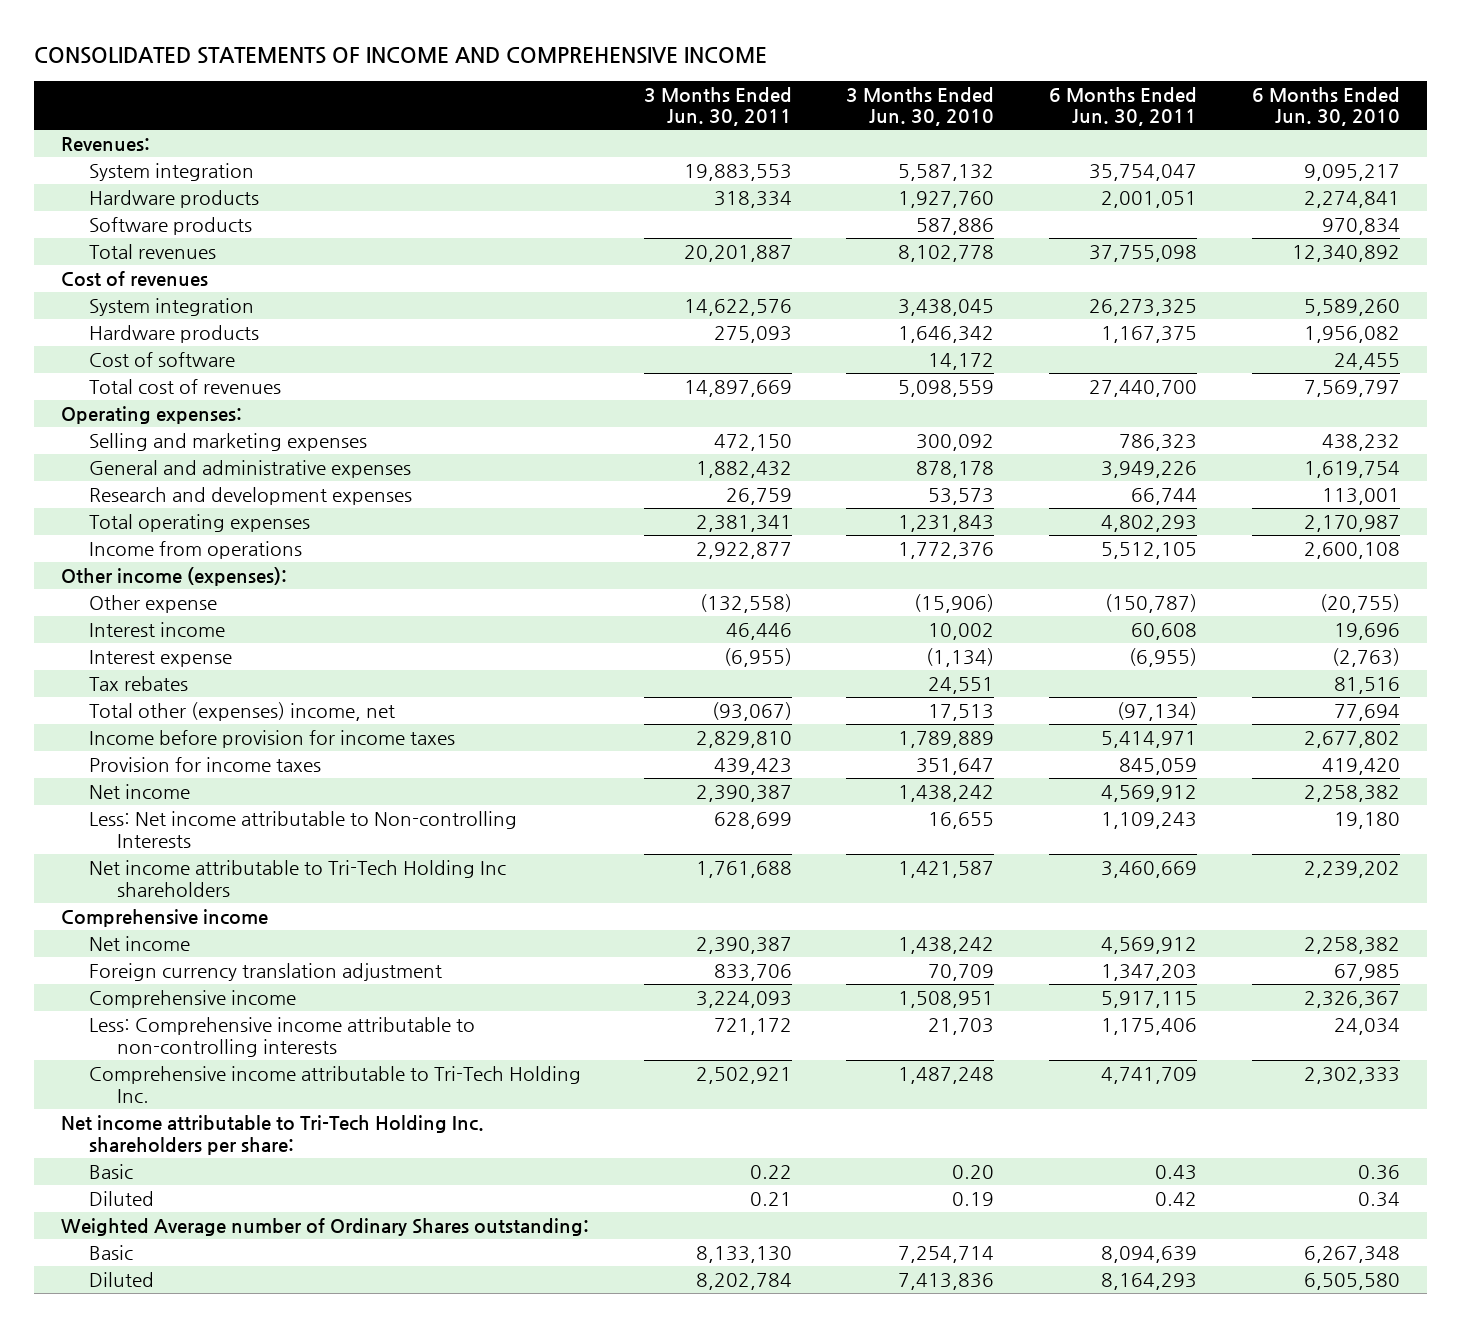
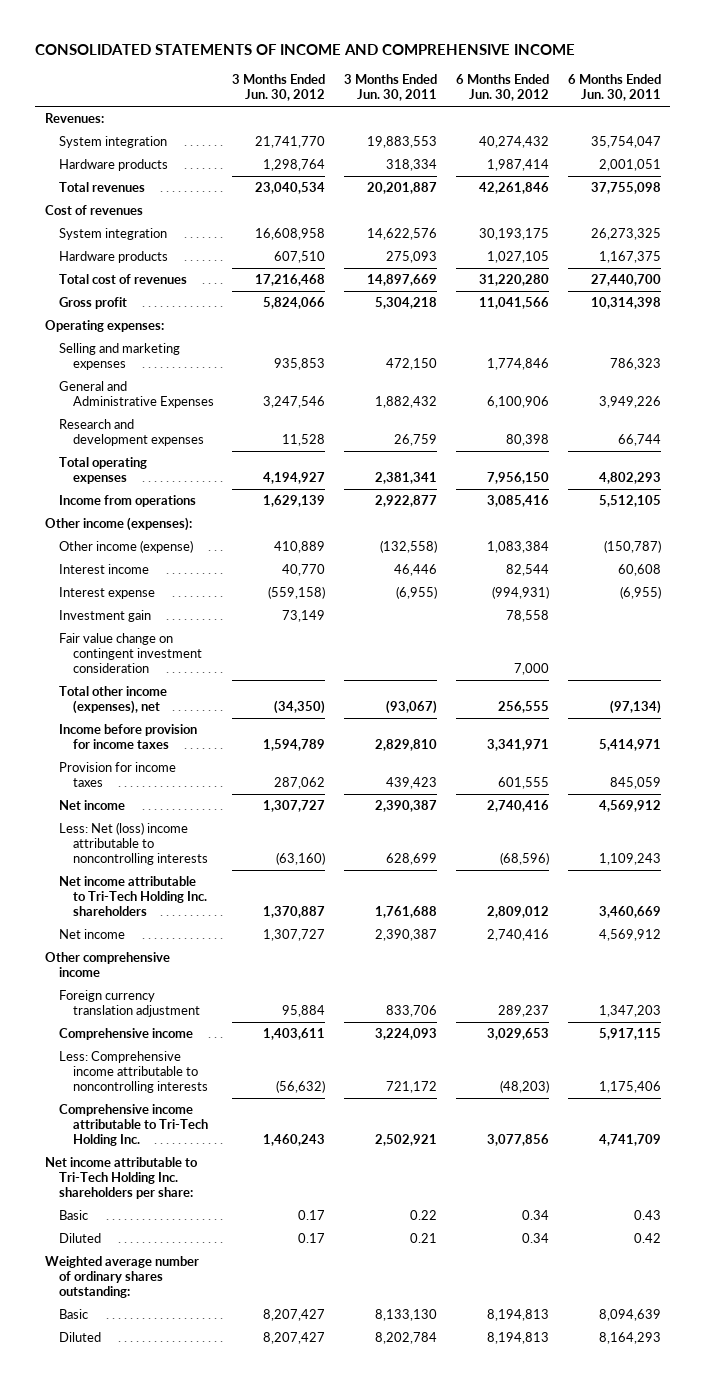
[846,86,995,127] 3 Months Ended Jun. 30, 2010 -> none
[1251,86,1400,127] 6 Months Ended Jun. 30, 2010 -> none
none -> [232,74,326,102] 3 Months Ended Jun. 30, 2012
none -> [455,74,549,102] 6 Months Ended Jun. 30, 2012
[88,217,252,236] Software products -> none
[88,352,235,368] Cost of software -> none
none -> [58,297,127,310] Gross profit
[88,460,411,479] General and administrative expenses -> [58,381,214,409] General and Administrative Expenses
[88,595,217,614] Other expense -> [58,540,193,554] Other income (expense)
[88,676,188,692] Tax rebates -> none
none -> [58,610,151,623] Investment gain
none -> [58,633,202,674] Fair value change on contingent investment consideration
[88,702,395,722] Total other (expenses) income, net -> [58,686,167,715] Total other income (expenses), net
[61,909,269,928] Comprehensive income -> none
[88,811,517,848] Less: Net income attributable to Non-controlling Interests -> [58,822,208,866] Less: Net (loss) income attributable to noncontrolling interests
[88,860,506,897] Net income attributable to Tri-Tech Holding Inc shareholders -> [58,876,207,917] Net income attributable to Tri-Tech Holding Inc. shareholders
none -> [44,952,170,978] Other comprehensive income
[88,1017,475,1057] Less: Comprehensive income attributable to non-controlling interests -> [58,1051,208,1094] Less: Comprehensive income attributable to noncontrolling interests
[61,1218,590,1237] Weighted Average number of Ordinary Shares outstanding: -> [44,1256,199,1299] Weighted average number of ordinary shares outstanding:

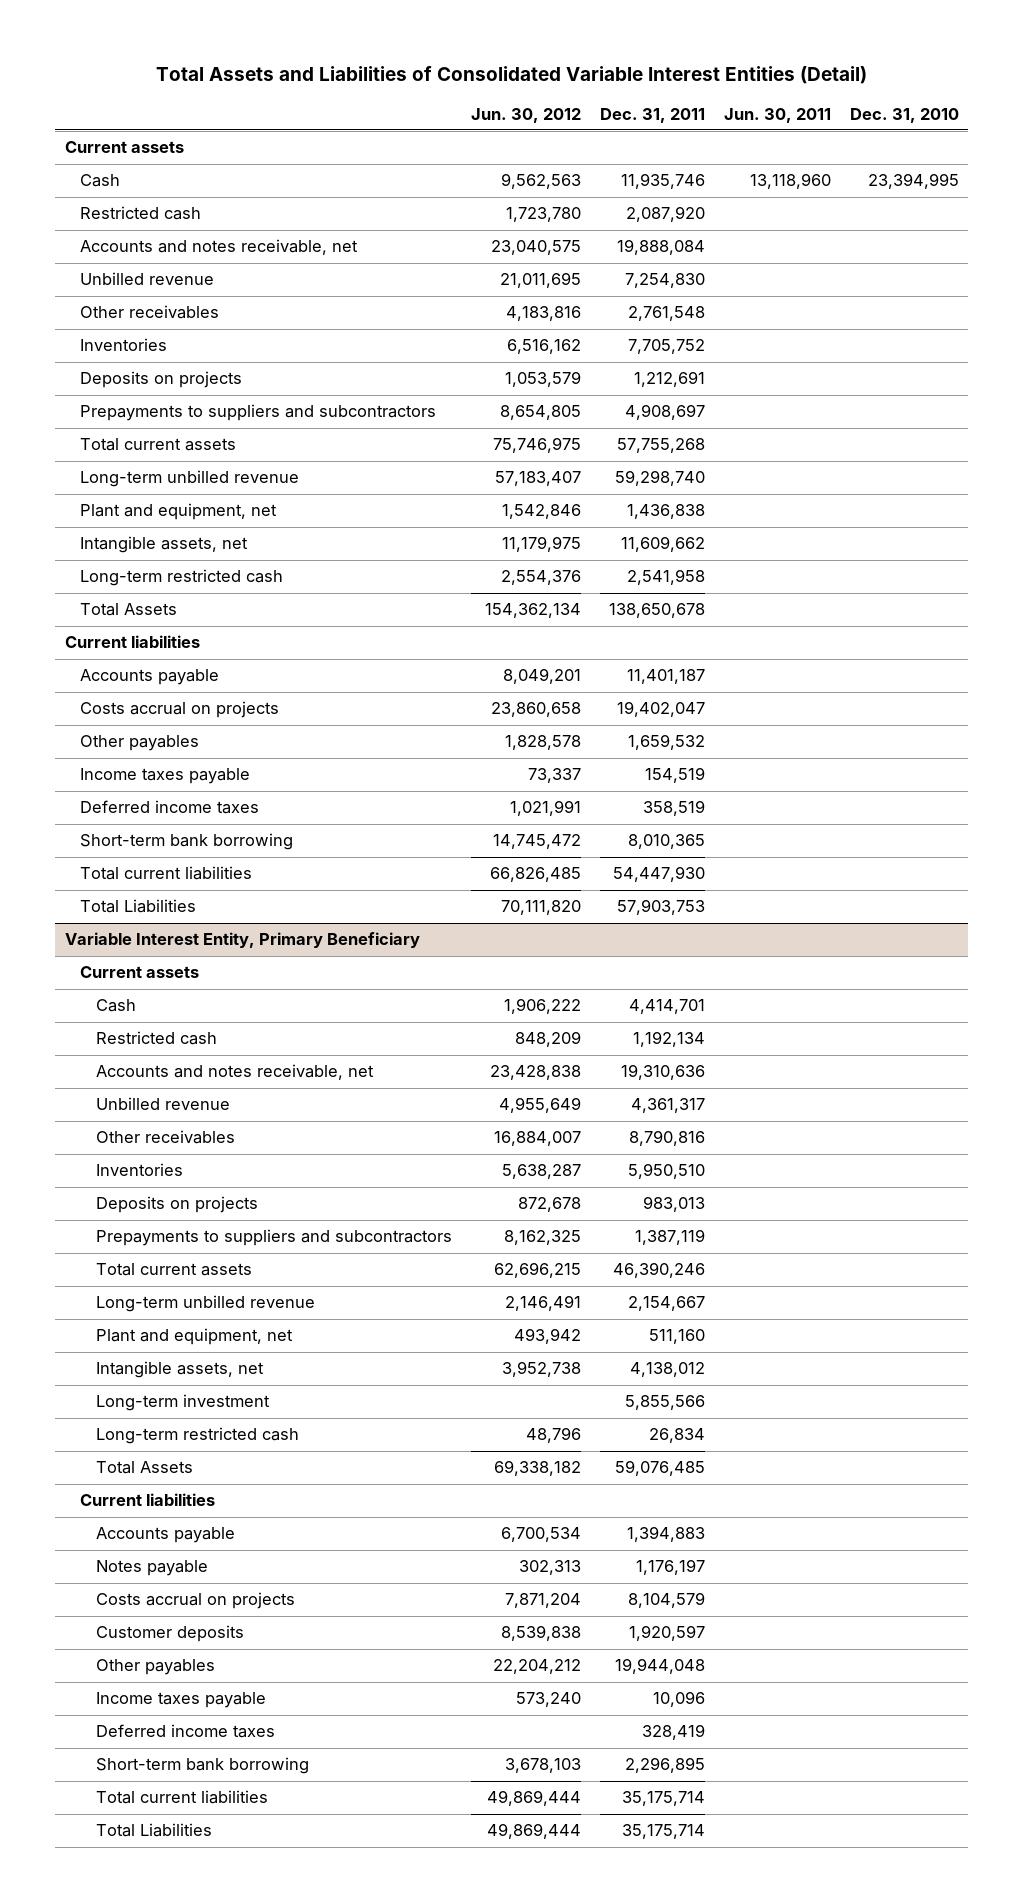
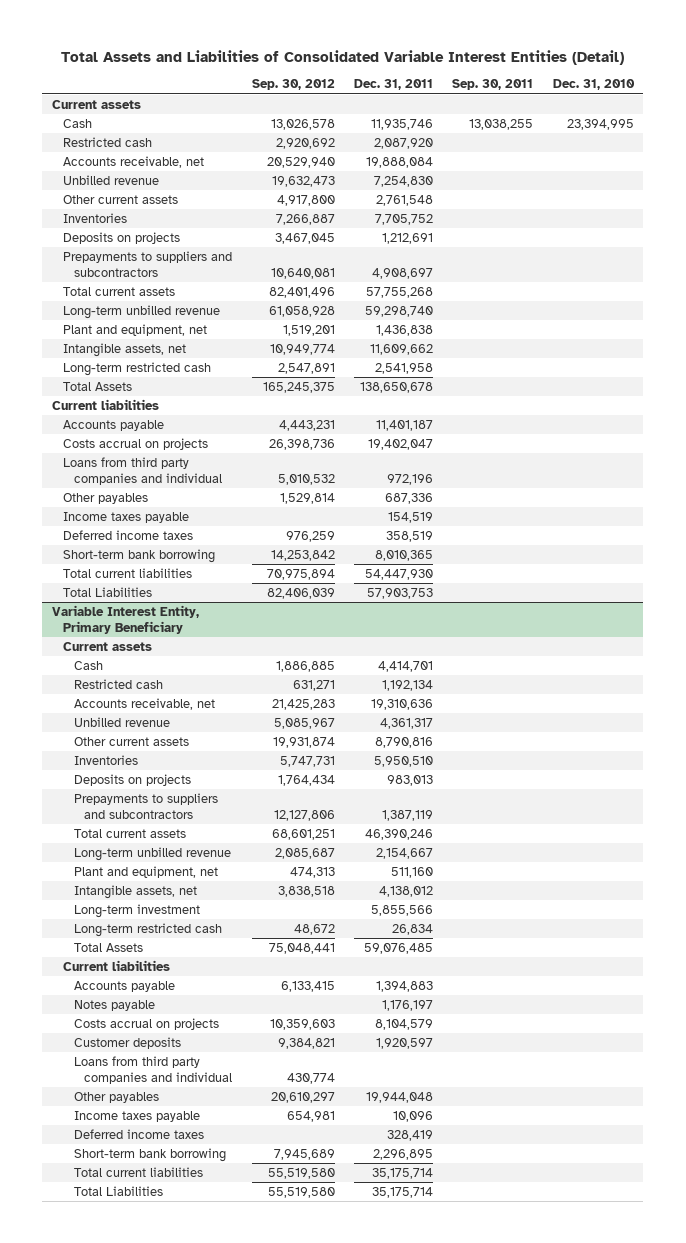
[470,107,581,123] Jun. 30, 2012 -> none
[723,107,831,123] Jun. 30, 2011 -> none
none -> [251,79,335,91] Sep. 30, 2012
none -> [452,79,534,91] Sep. 30, 2011
[80,239,359,256] Accounts and notes receivable, net -> [62,155,204,168] Accounts receivable, net
[80,305,220,320] Other receivables -> [62,194,178,204] Other current assets
none -> [62,456,222,485] Loans from third party companies and individual
[627,734,705,751] 1,659,532 -> [384,492,433,504] 687,336
[95,1064,374,1081] Accounts and notes receivable, net -> [73,697,215,710] Accounts receivable, net
[95,1130,235,1145] Other receivables -> [73,736,189,746] Other current assets
none -> [73,1055,233,1084] Loans from third party companies and individual

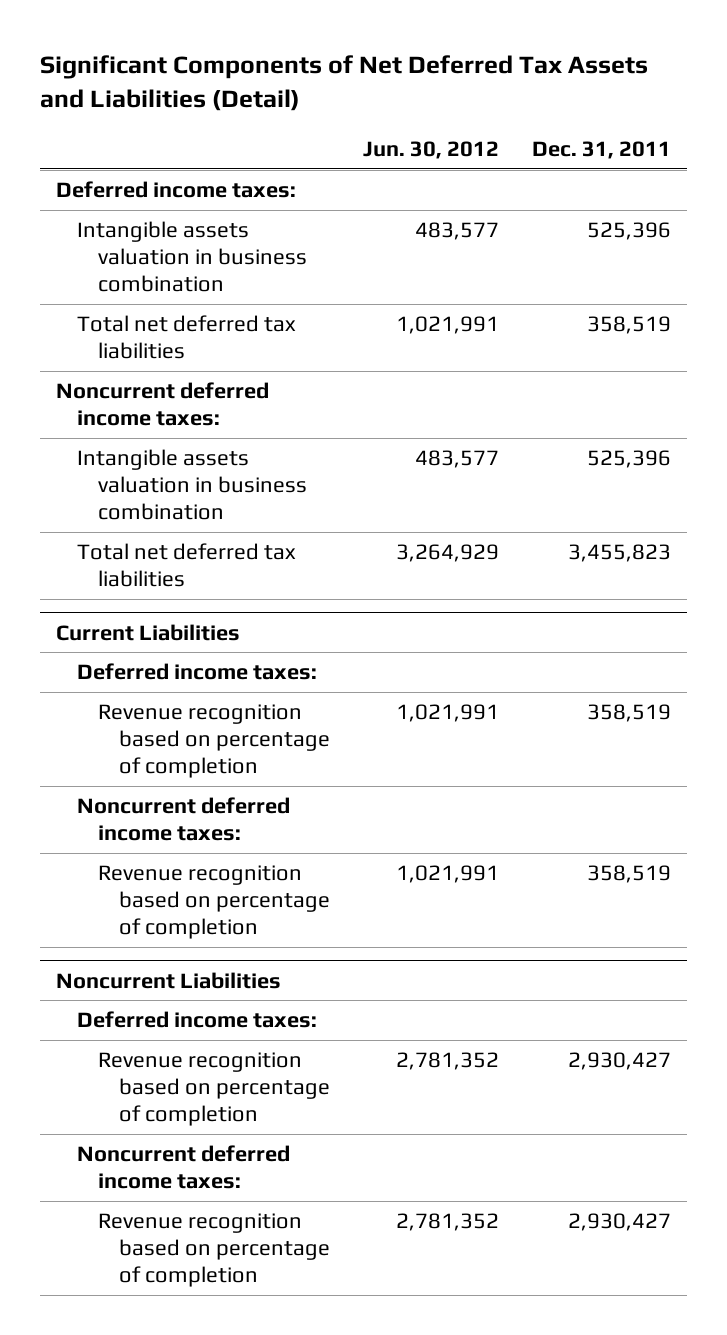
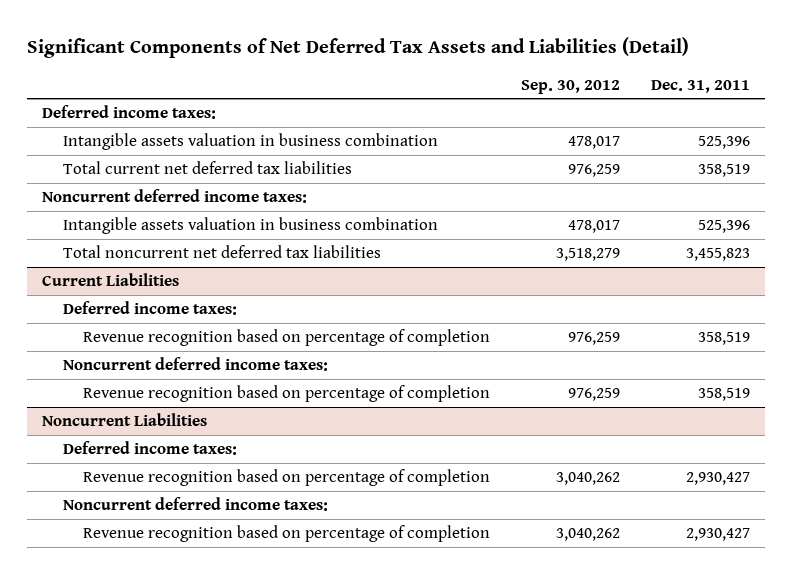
[363,141,500,160] Jun. 30, 2012 -> none
none -> [520,79,620,94] Sep. 30, 2012
[77,314,297,360] Total net deferred tax liabilities -> [62,161,352,175] Total current net deferred tax liabilities
[77,542,297,588] Total net deferred tax liabilities -> [62,245,381,259] Total noncurrent net deferred tax liabilities

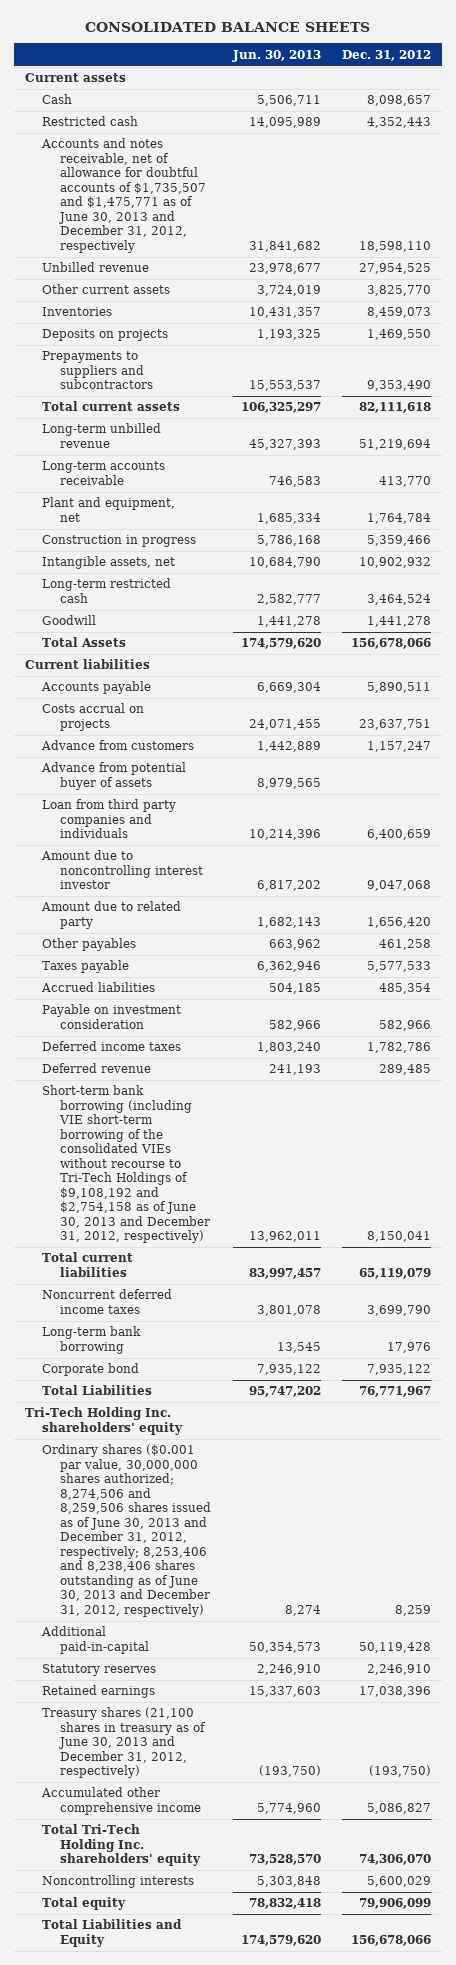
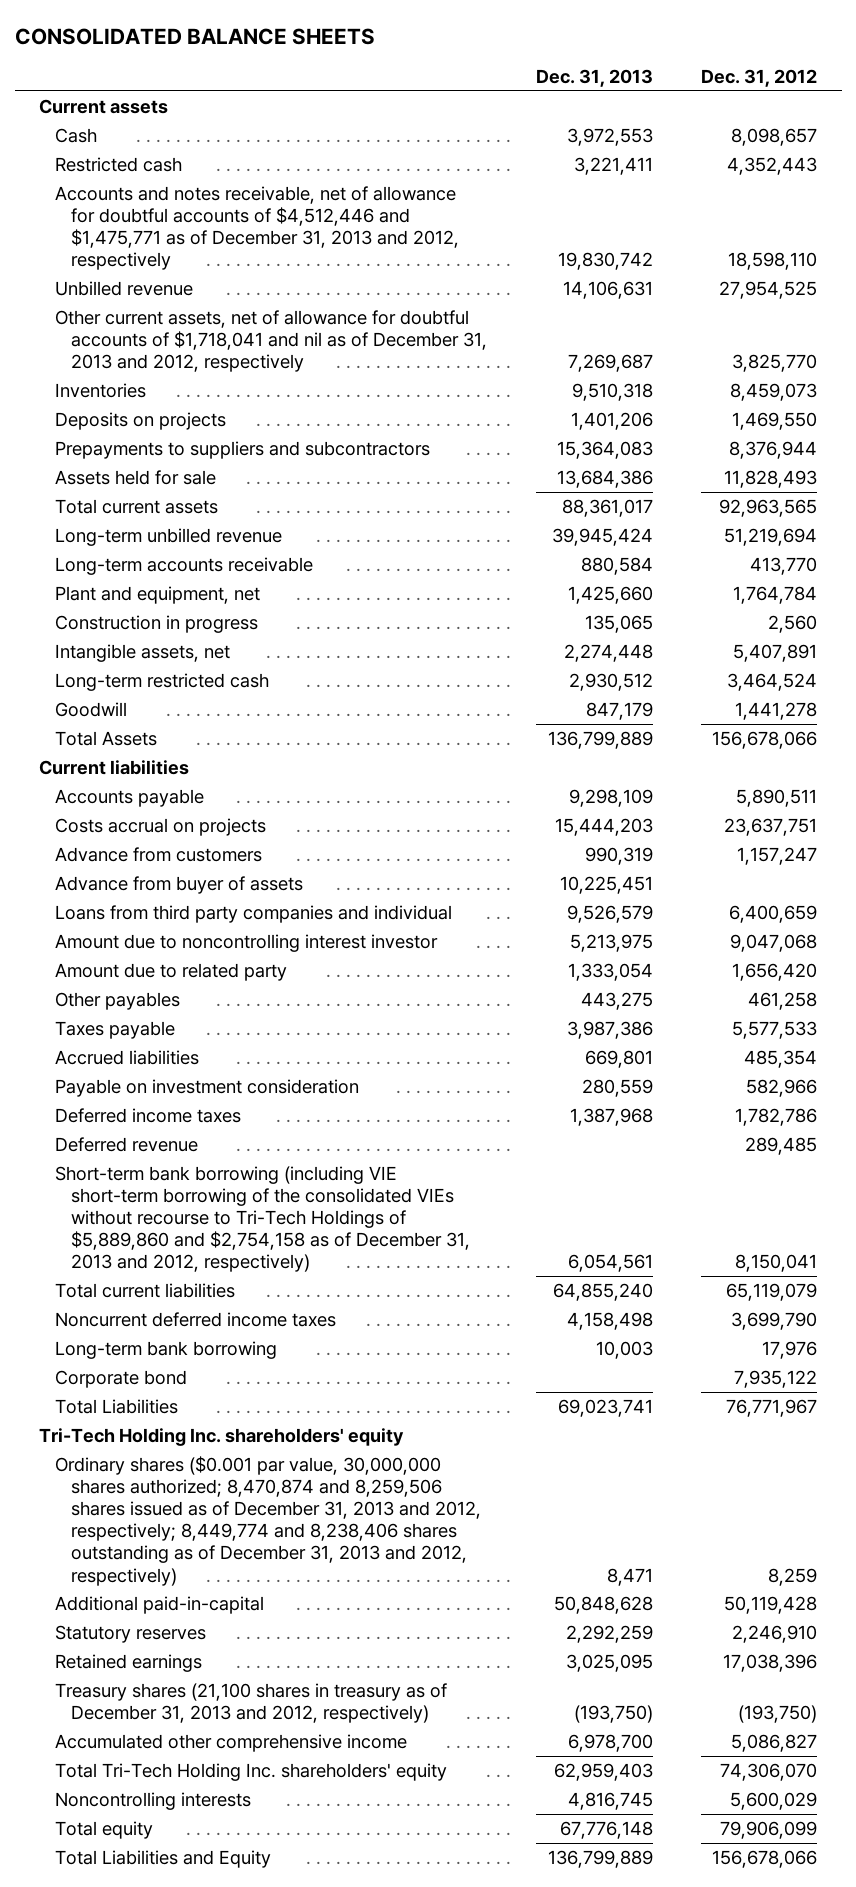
[231,49,321,62] Jun. 30, 2013 -> none
none -> [535,69,653,88] Dec. 31, 2013
[41,138,206,253] Accounts and notes receivable, net of allowance for doubtful accounts of $1,735,507 and $1,475,771 as of June 30, 2013 and December 31, 2012, respectively -> [55,185,460,271] Accounts and notes receivable, net of allowance for doubtful accounts of $4,512,446 and $1,475,771 as of December 31, 2013 and 2012, respectively
[42,284,171,295] Other current assets -> [55,309,488,373] Other current assets, net of allowance for doubtful accounts of $1,718,041 and nil as of December 31, 2013 and 2012, respectively
[367,380,432,392] 9,353,490 -> [729,440,818,459] 8,376,944
none -> [55,469,217,485] Assets held for sale
[359,402,432,414] 82,111,618 -> [719,498,818,517] 92,963,565
[367,535,432,547] 5,359,466 -> [768,614,818,633] 2,560
[359,557,432,569] 10,902,932 -> [733,643,818,662] 5,407,891
[41,762,187,790] Advance from potential buyer of assets -> [55,875,304,894] Advance from buyer of assets
[42,799,177,839] Loan from third party companies and individuals -> [55,904,453,923] Loans from third party companies and individual
[42,1085,210,1244] Short-term bank borrowing (including VIE short-term borrowing of the consolidated VIEs without recourse to Tri-Tech Holdings of $9,108,192 and $2,754,158 as of June 30, 2013 and December 31, 2012, respectively) -> [55,1165,471,1273] Short-term bank borrowing (including VIE short-term borrowing of the consolidated VIEs without recourse to Tri-Tech Holdings of $5,889,860 and $2,754,158 as of December 31, 2013 and 2012, respectively)
[42,1444,211,1617] Ordinary shares ($0.001 par value, 30,000,000 shares authorized; 8,274,506 and 8,259,506 shares issued as of June 30, 2013 and December 31, 2012, respectively; 8,253,406 and 8,238,406 shares outstanding as of June 30, 2013 and December 31, 2012, respectively) -> [55,1455,482,1586] Ordinary shares ($0.001 par value, 30,000,000 shares authorized; 8,470,874 and 8,259,506 shares issued as of December 31, 2013 and 2012, respectively; 8,449,774 and 8,238,406 shares outstanding as of December 31, 2013 and 2012, respectively)
[42,1707,206,1779] Treasury shares (21,100 shares in treasury as of June 30, 2013 and December 31, 2012, respectively) -> [55,1682,448,1723] Treasury shares (21,100 shares in treasury as of December 31, 2013 and 2012, respectively)

